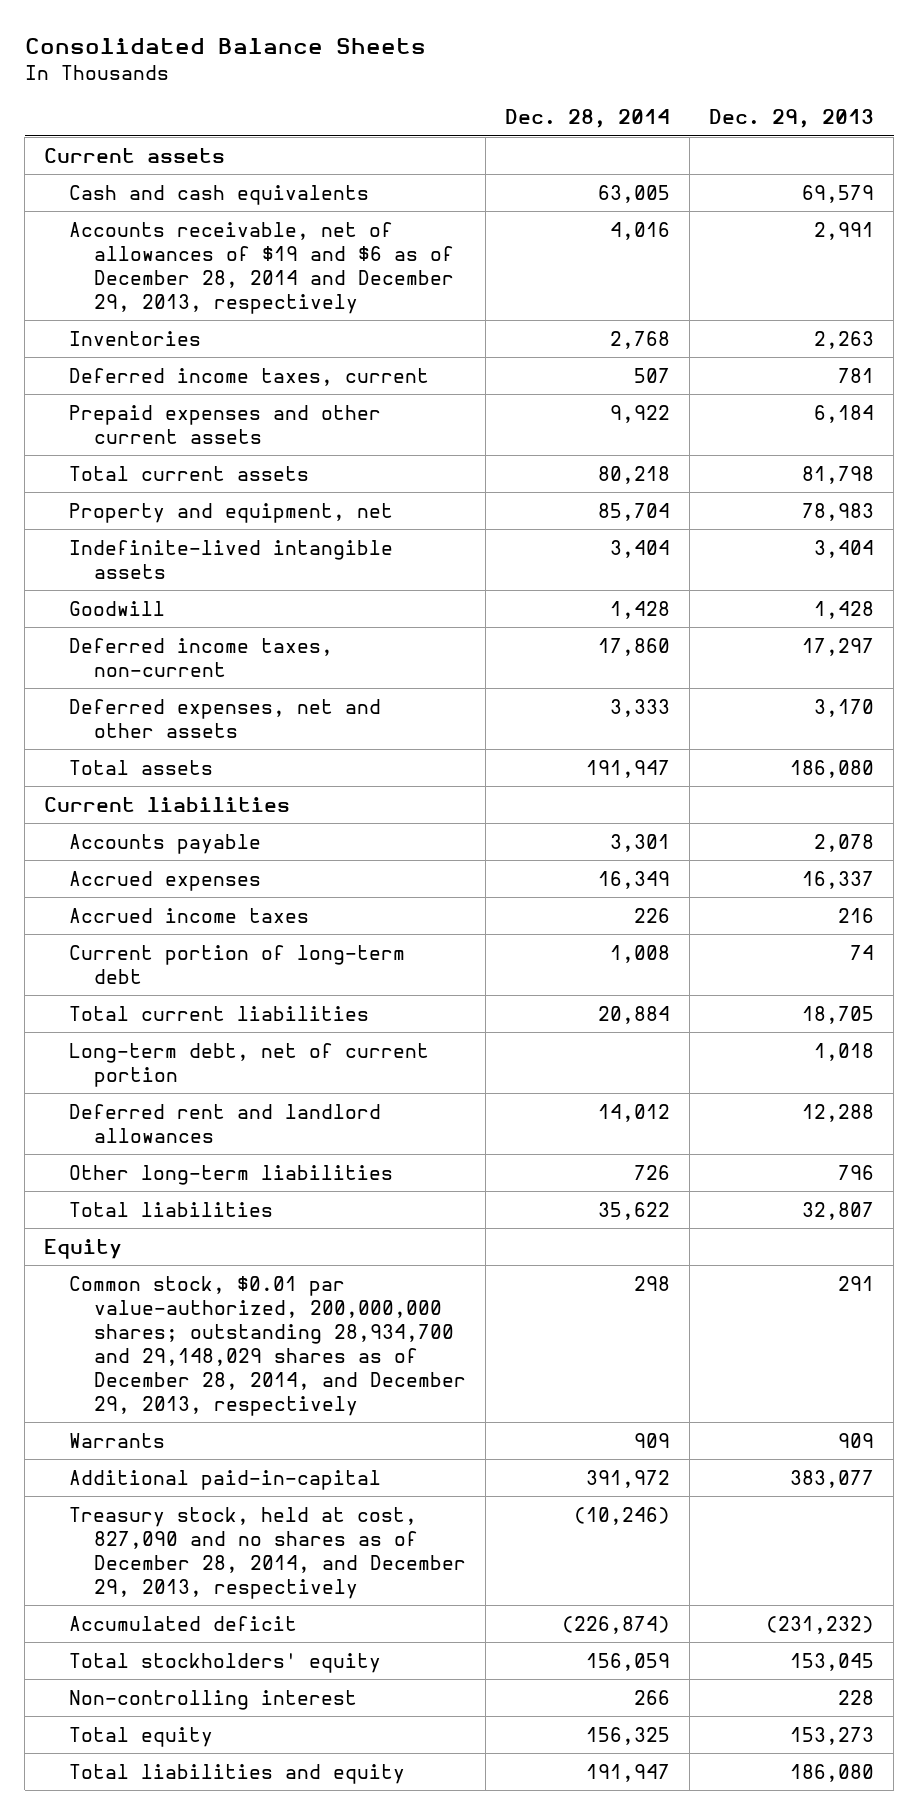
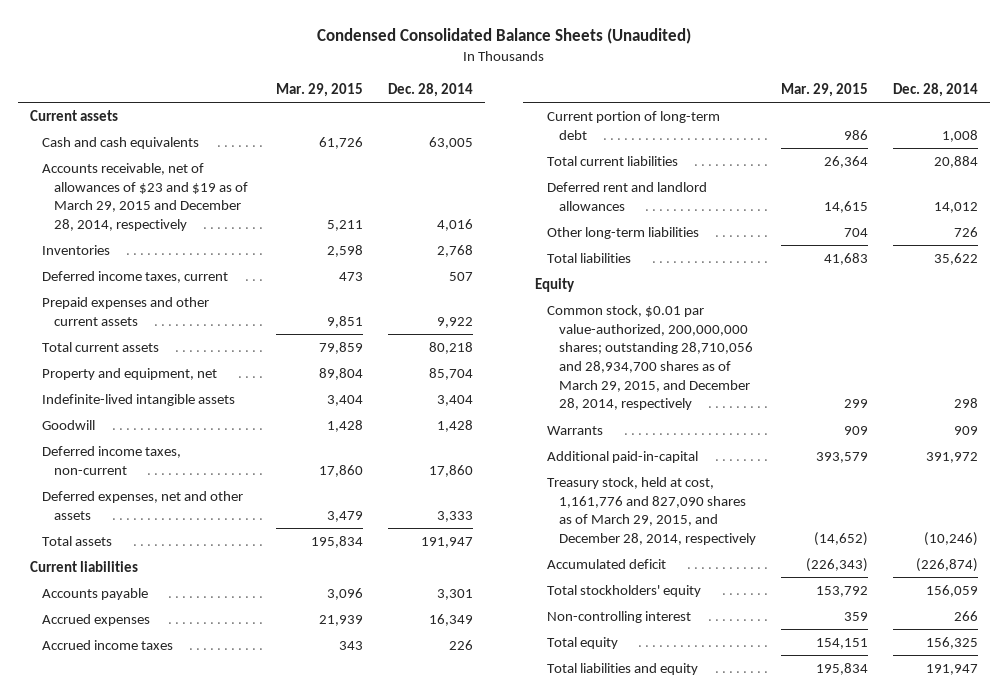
[24,38,426,55] Consolidated Balance Sheets -> [317,28,692,45] Condensed Consolidated Balance Sheets (Unaudited)
[709,109,875,129] Dec. 29, 2013 -> none
none -> [275,82,363,97] Mar. 29, 2015
[69,221,454,314] Accounts receivable, net of allowances of $19 and $6 as of December 28, 2014 and December 29, 2013, respectively -> [42,162,248,232] Accounts receivable, net of allowances of $23 and $19 as of March 29, 2015 and December 28, 2014, respectively
[69,1042,430,1087] Long-term debt, net of current portion -> none
[69,1275,466,1416] Common stock, $0.01 par value-authorized, 200,000,000 shares; outstanding 28,934,700 and 29,148,029 shares as of December 28, 2014, and December 29, 2013, respectively -> [546,304,753,411] Common stock, $0.01 par value-authorized, 200,000,000 shares; outstanding 28,710,056 and 28,934,700 shares as of March 29, 2015, and December 28, 2014, respectively
[69,1506,466,1599] Treasury stock, held at cost, 827,090 and no shares as of December 28, 2014, and December 29, 2013, respectively -> [546,476,756,546] Treasury stock, held at cost, 1,161,776 and 827,090 shares as of March 29, 2015, and December 28, 2014, respectively

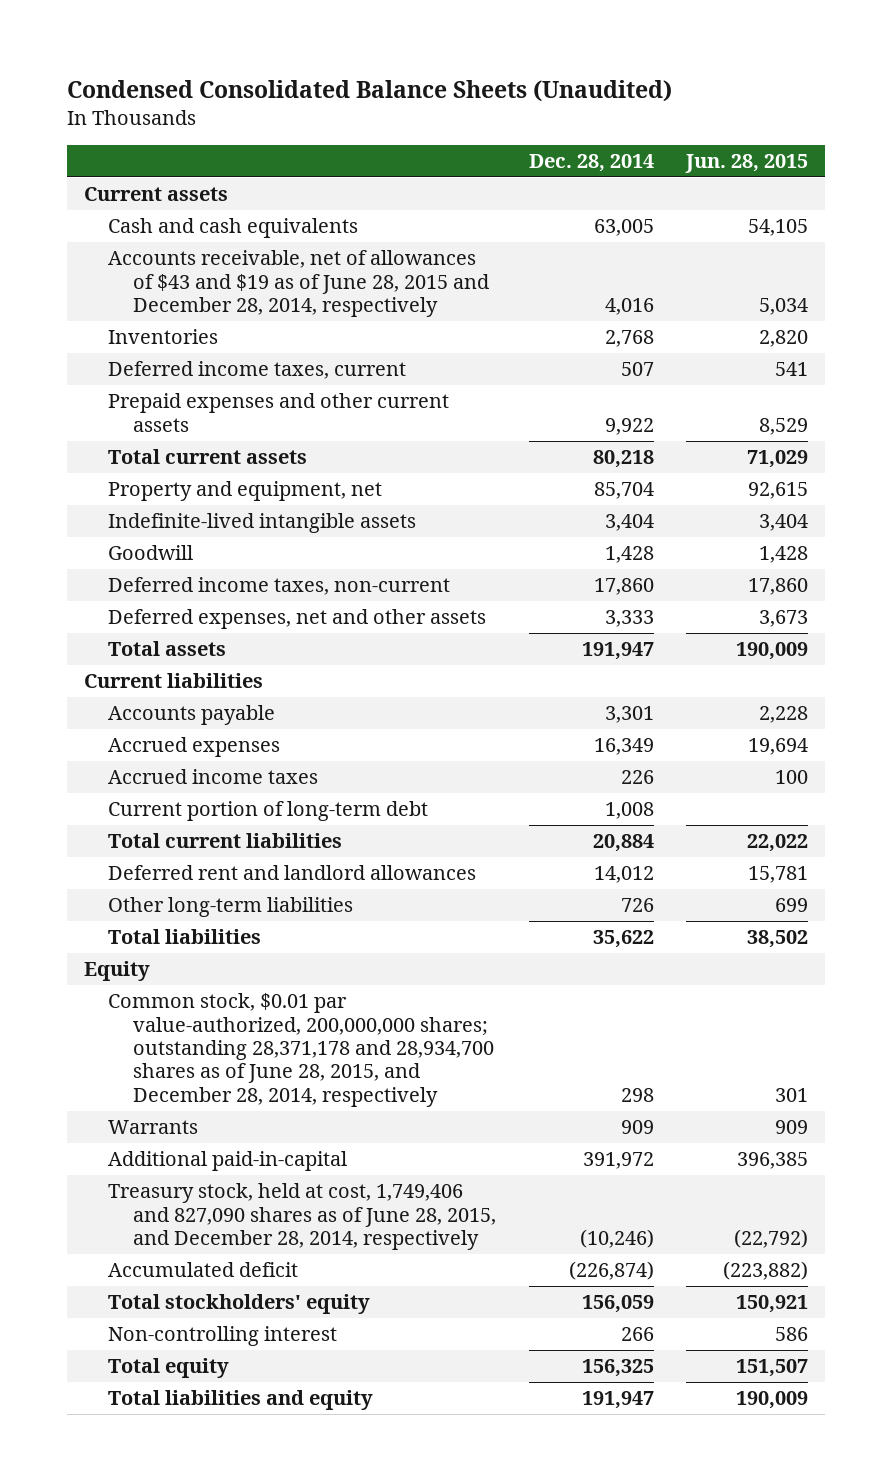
[275,82,363,97] Mar. 29, 2015 -> none
none -> [685,153,809,173] Jun. 28, 2015
[42,162,248,232] Accounts receivable, net of allowances of $23 and $19 as of March 29, 2015 and December 28, 2014, respectively -> [108,250,490,317] Accounts receivable, net of allowances of $43 and $19 as of June 28, 2015 and December 28, 2014, respectively
[546,304,753,411] Common stock, $0.01 par value-authorized, 200,000,000 shares; outstanding 28,710,056 and 28,934,700 shares as of March 29, 2015, and December 28, 2014, respectively -> [108,993,495,1107] Common stock, $0.01 par value-authorized, 200,000,000 shares; outstanding 28,371,178 and 28,934,700 shares as of June 28, 2015, and December 28, 2014, respectively
[546,476,756,546] Treasury stock, held at cost, 1,161,776 and 827,090 shares as of March 29, 2015, and December 28, 2014, respectively -> [108,1183,497,1250] Treasury stock, held at cost, 1,749,406 and 827,090 shares as of June 28, 2015, and December 28, 2014, respectively

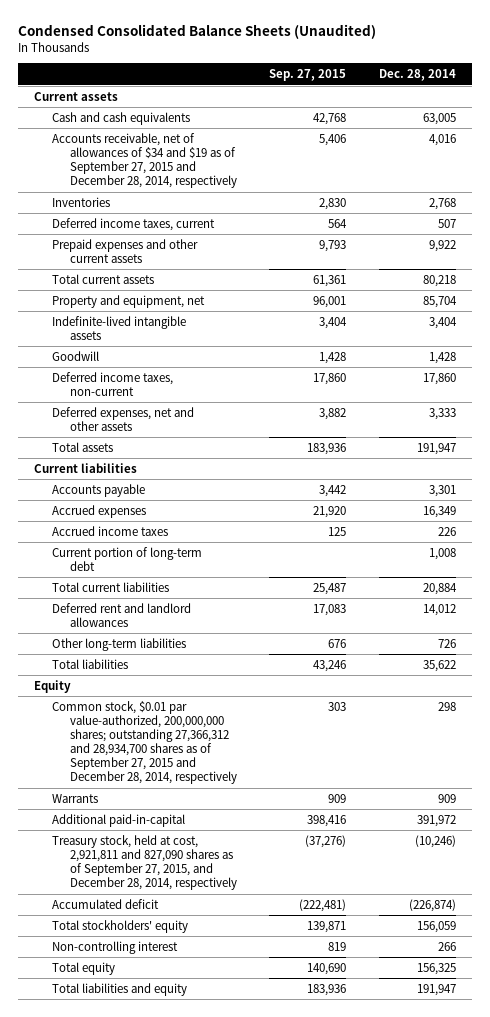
[685,153,809,173] Jun. 28, 2015 -> none
none -> [269,69,347,82] Sep. 27, 2015
[108,250,490,317] Accounts receivable, net of allowances of $43 and $19 as of June 28, 2015 and December 28, 2014, respectively -> [51,132,237,189] Accounts receivable, net of allowances of $34 and $19 as of September 27, 2015 and December 28, 2014, respectively
[108,993,495,1107] Common stock, $0.01 par value-authorized, 200,000,000 shares; outstanding 28,371,178 and 28,934,700 shares as of June 28, 2015, and December 28, 2014, respectively -> [51,700,237,785] Common stock, $0.01 par value-authorized, 200,000,000 shares; outstanding 27,366,312 and 28,934,700 shares as of September 27, 2015 and December 28, 2014, respectively
[108,1183,497,1250] Treasury stock, held at cost, 1,749,406 and 827,090 shares as of June 28, 2015, and December 28, 2014, respectively -> [51,834,237,891] Treasury stock, held at cost, 2,921,811 and 827,090 shares as of September 27, 2015, and December 28, 2014, respectively

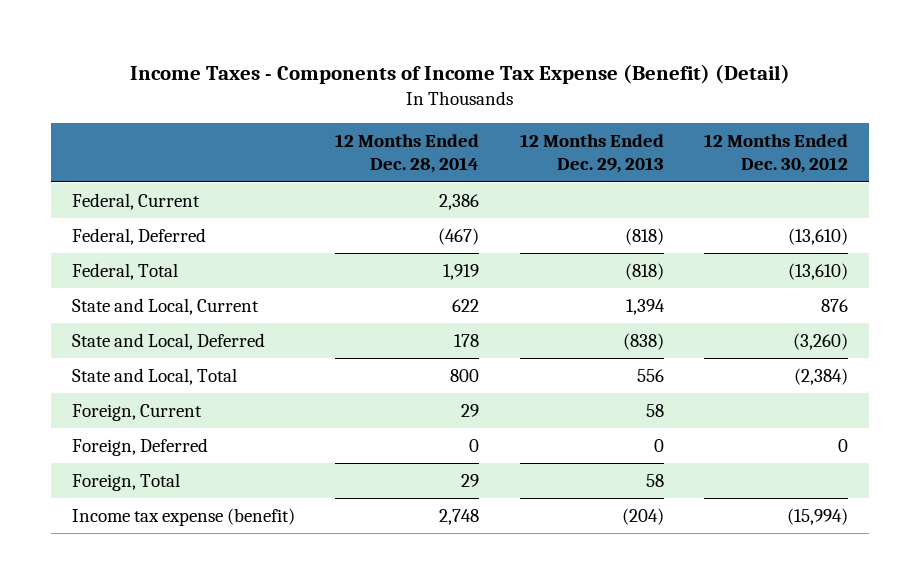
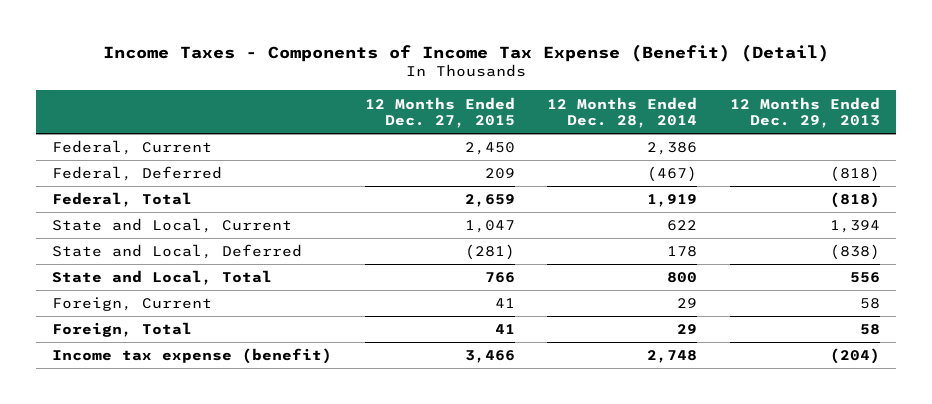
[704,134,849,174] 12 Months Ended Dec. 30, 2012 -> none
none -> [364,96,515,128] 12 Months Ended Dec. 27, 2015
[71,437,208,456] Foreign, Deferred -> none

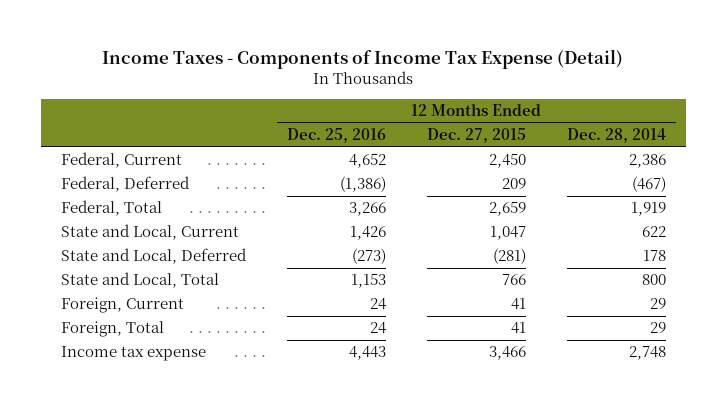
[102,43,829,62] Income Taxes - Components of Income Tax Expense (Benefit) (Detail) -> [102,48,624,69] Income Taxes - Components of Income Tax Expense (Detail)
[729,96,880,128] 12 Months Ended Dec. 29, 2013 -> none
none -> [286,128,386,144] Dec. 25, 2016
[52,348,333,365] Income tax expense (benefit) -> [61,346,207,362] Income tax expense

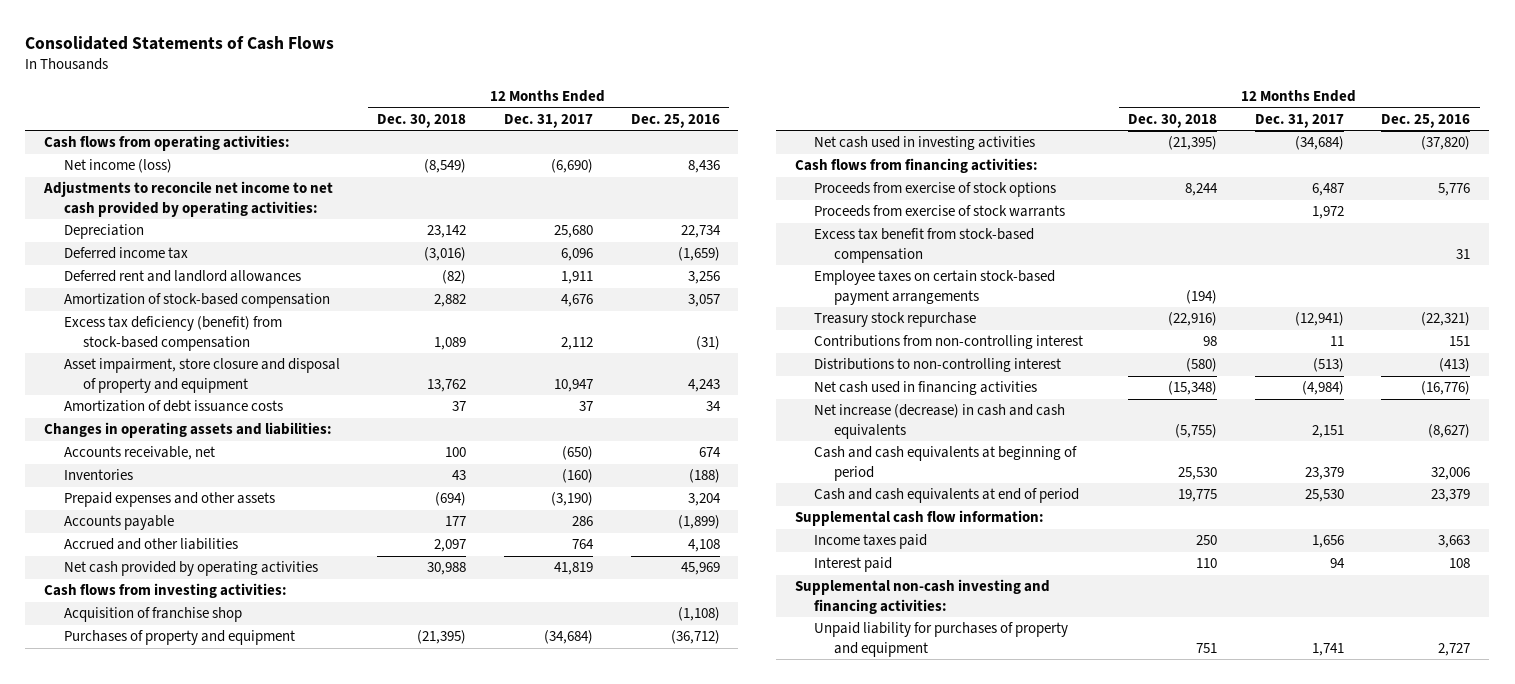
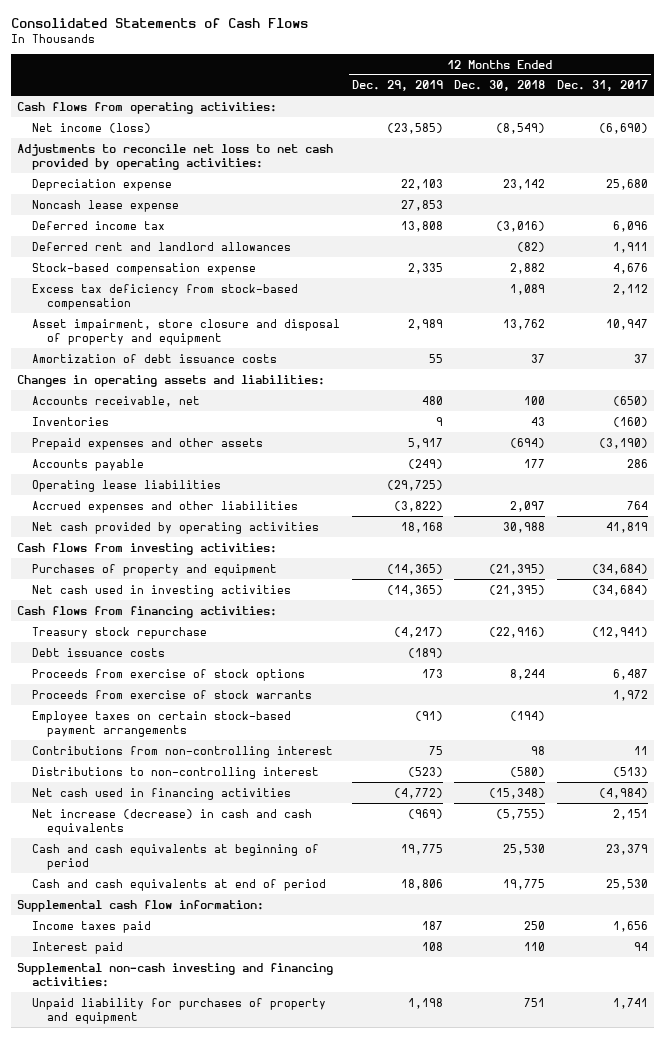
[630,113,720,128] Dec. 25, 2016 -> none
none -> [351,80,443,92] Dec. 29, 2019
[43,181,334,217] Adjustments to reconcile net income to net cash provided by operating activities: -> [16,143,333,170] Adjustments to reconcile net loss to net cash provided by operating activities:
[63,224,144,240] Depreciation -> [31,178,172,191] Depreciation expense
none -> [31,199,179,212] Noncash lease expense
[63,293,330,309] Amortization of stock-based compensation -> [31,262,256,275] Stock-based compensation expense
[63,316,282,351] Excess tax deficiency (benefit) from stock-based compensation -> [31,283,298,310] Excess tax deficiency from stock-based compensation
none -> [31,479,221,492] Operating lease liabilities
[63,538,238,551] Accrued and other liabilities -> [31,500,298,513] Accrued expenses and other liabilities
[63,607,242,623] Acquisition of franchise shop -> none
[814,312,977,328] Treasury stock repurchase -> [31,626,207,639] Treasury stock repurchase
none -> [31,647,165,657] Debt issuance costs
[814,228,1035,263] Excess tax benefit from stock-based compensation -> none

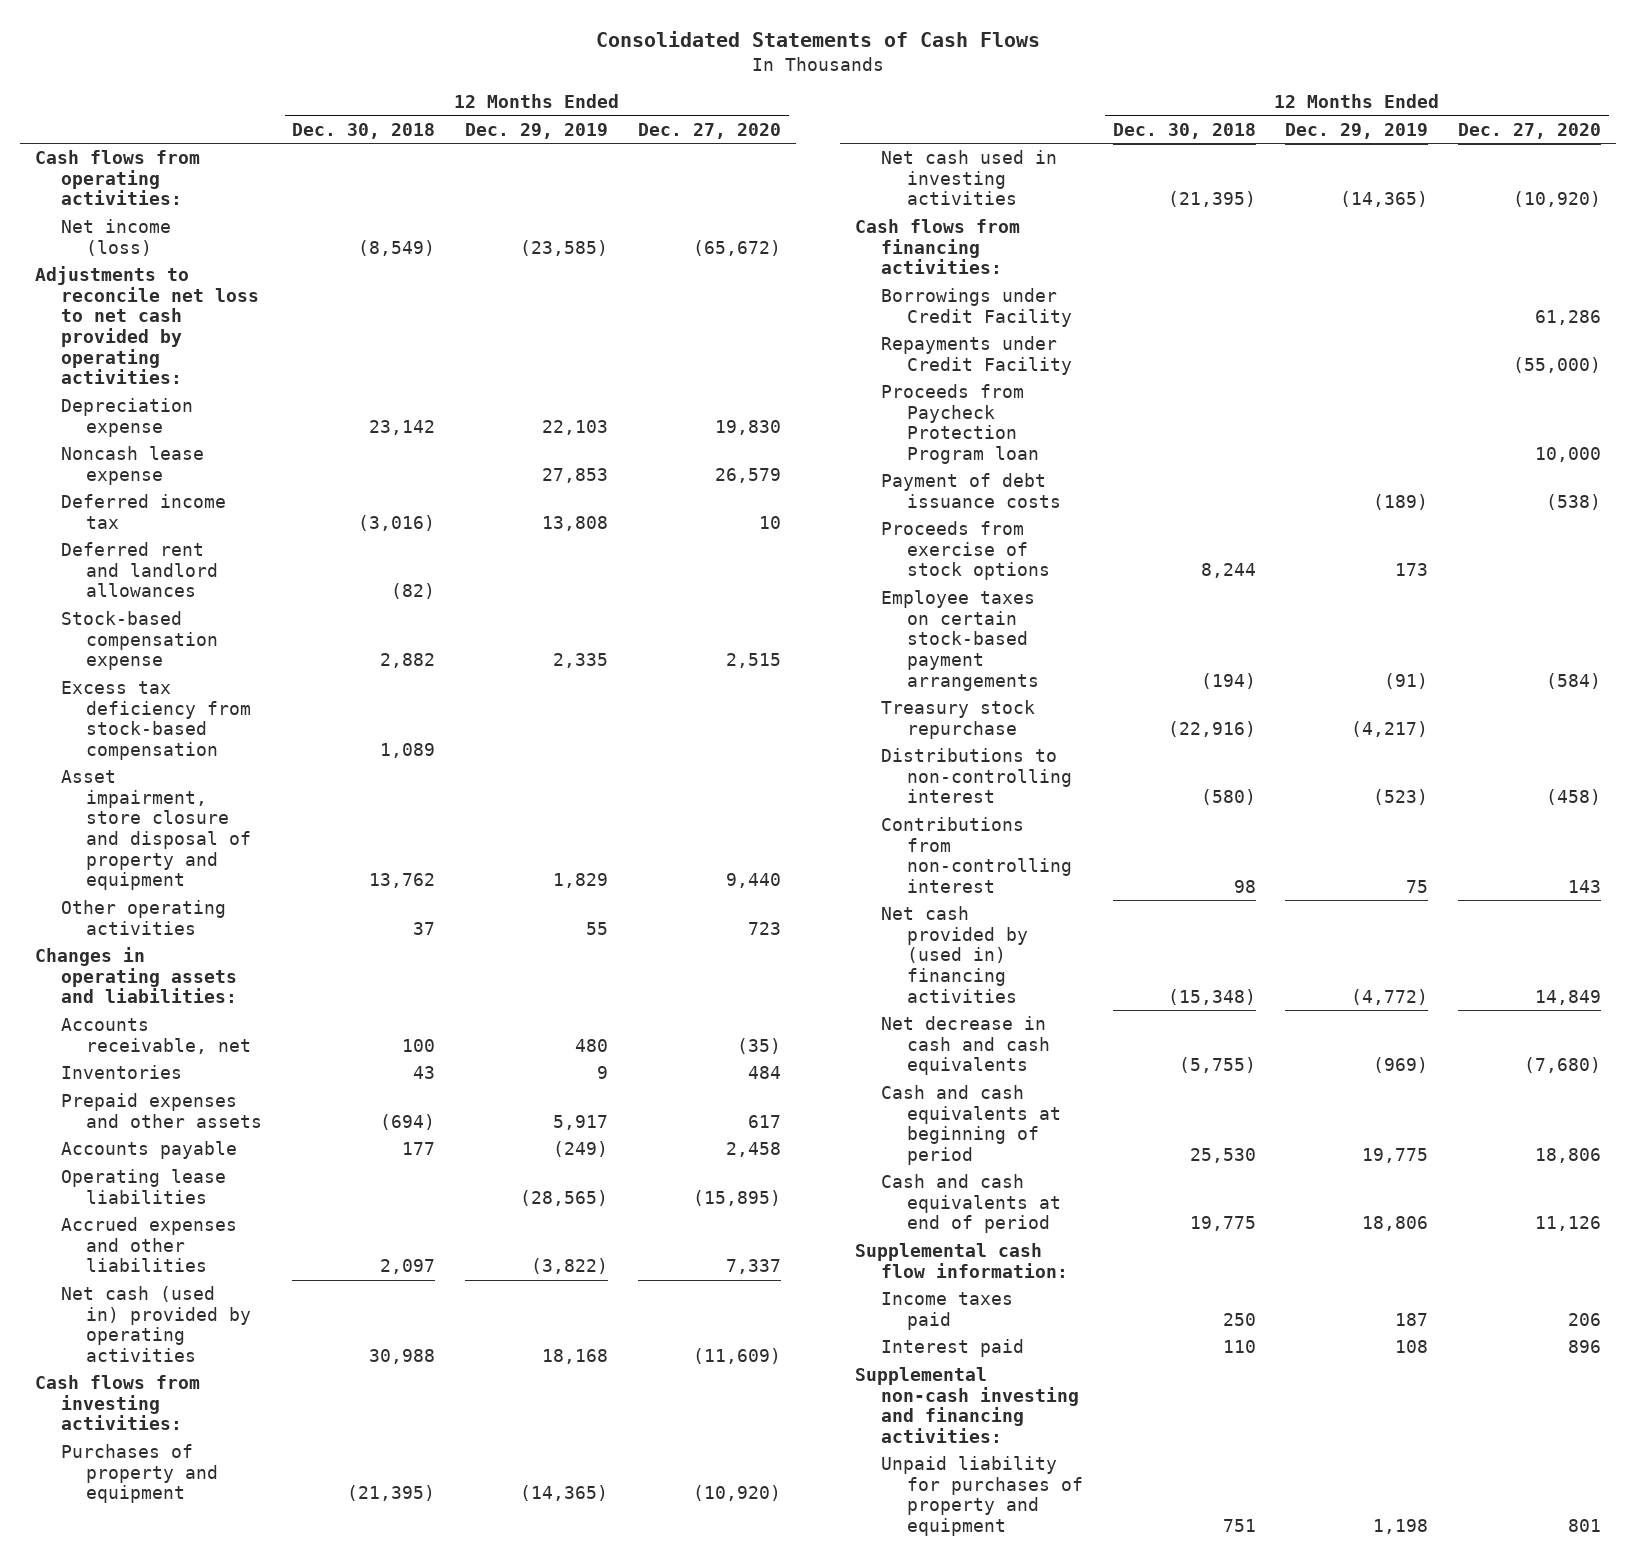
[557,80,649,92] Dec. 31, 2017 -> none
none -> [638,122,782,139] Dec. 27, 2020
[407,318,443,330] 2,989 -> [553,873,609,889] 1,829
[31,353,277,363] Amortization of debt issuance costs -> [60,900,226,935] Other operating activities
[386,479,443,491] (29,725) -> [520,1189,609,1206] (28,565)
[31,521,319,534] Net cash provided by operating activities -> [60,1286,252,1362] Net cash (used in) provided by operating activities
none -> [880,288,1072,327] Borrowings under Credit Facility
none -> [880,336,1072,375] Repayments under Credit Facility
none -> [880,384,1039,464] Proceeds from Paycheck Protection Program loan
[31,647,165,657] Debt issuance costs -> [880,473,1061,508] Payment of debt issuance costs
[31,689,312,699] Proceeds from exercise of stock warrants -> none
[31,626,207,639] Treasury stock repurchase -> [880,700,1035,739] Treasury stock repurchase
[31,745,333,758] Contributions from non-controlling interest -> [880,817,1072,893] Contributions from non-controlling interest
[31,787,291,800] Net cash used in financing activities -> [880,906,1028,1003] Net cash provided by (used in) financing activities
[31,808,312,835] Net increase (decrease) in cash and cash equivalents -> [880,1016,1050,1076] Net decrease in cash and cash equivalents

